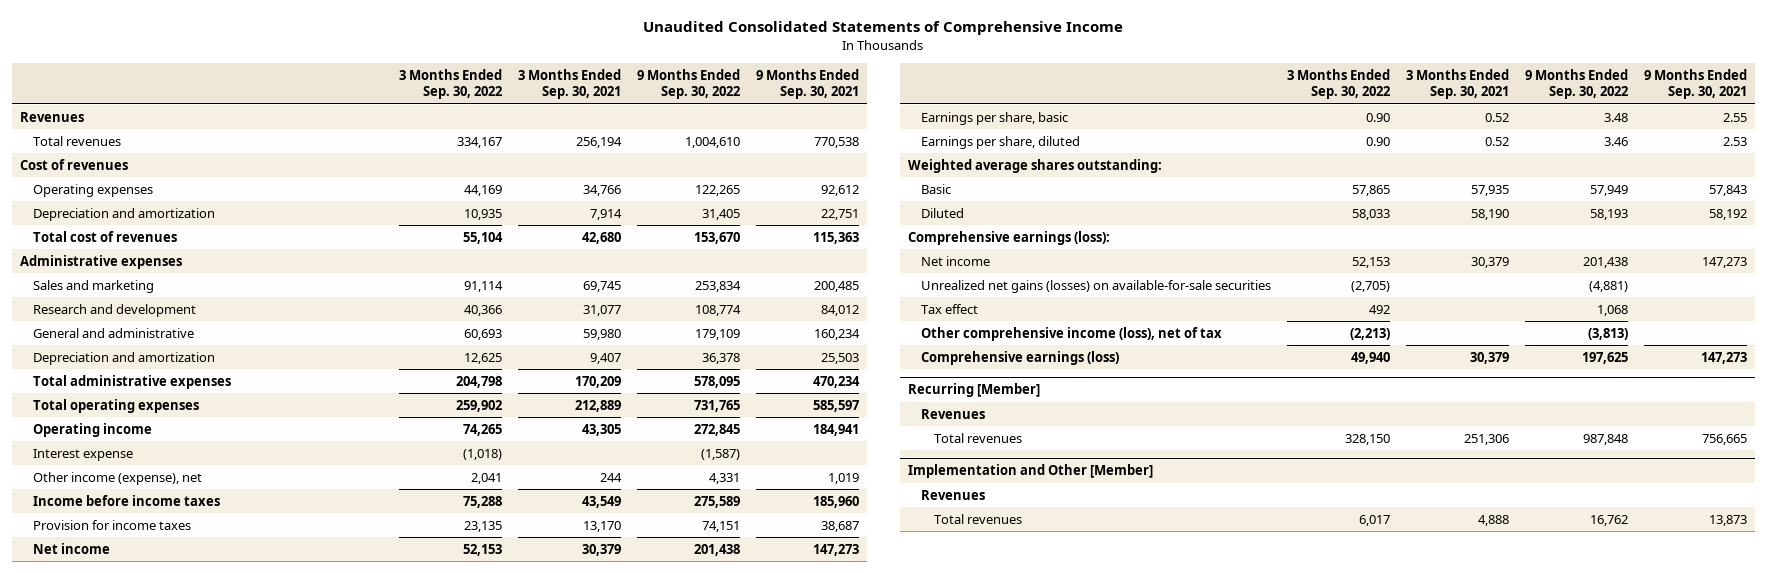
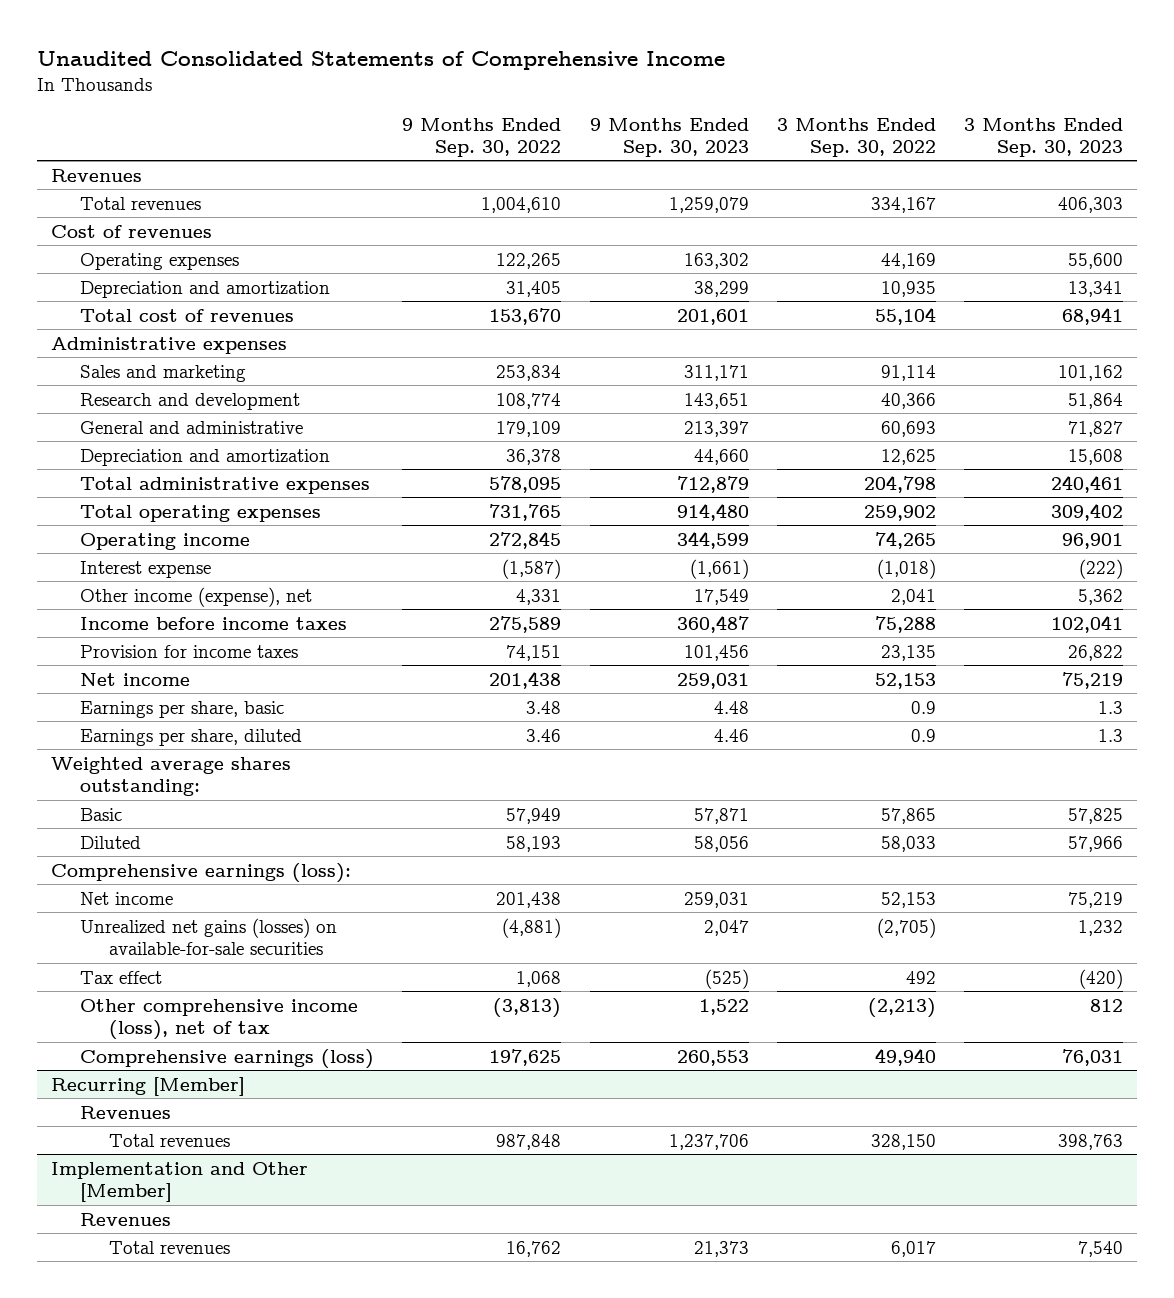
[517,68,621,100] 3 Months Ended Sep. 30, 2021 -> none
[756,68,860,100] 9 Months Ended Sep. 30, 2021 -> none
none -> [589,117,749,157] 9 Months Ended Sep. 30, 2023
none -> [964,117,1124,157] 3 Months Ended Sep. 30, 2023
[1366,112,1391,122] 0.90 -> [910,700,936,714] 0.9
[1366,136,1391,146] 0.90 -> [910,728,936,742] 0.9

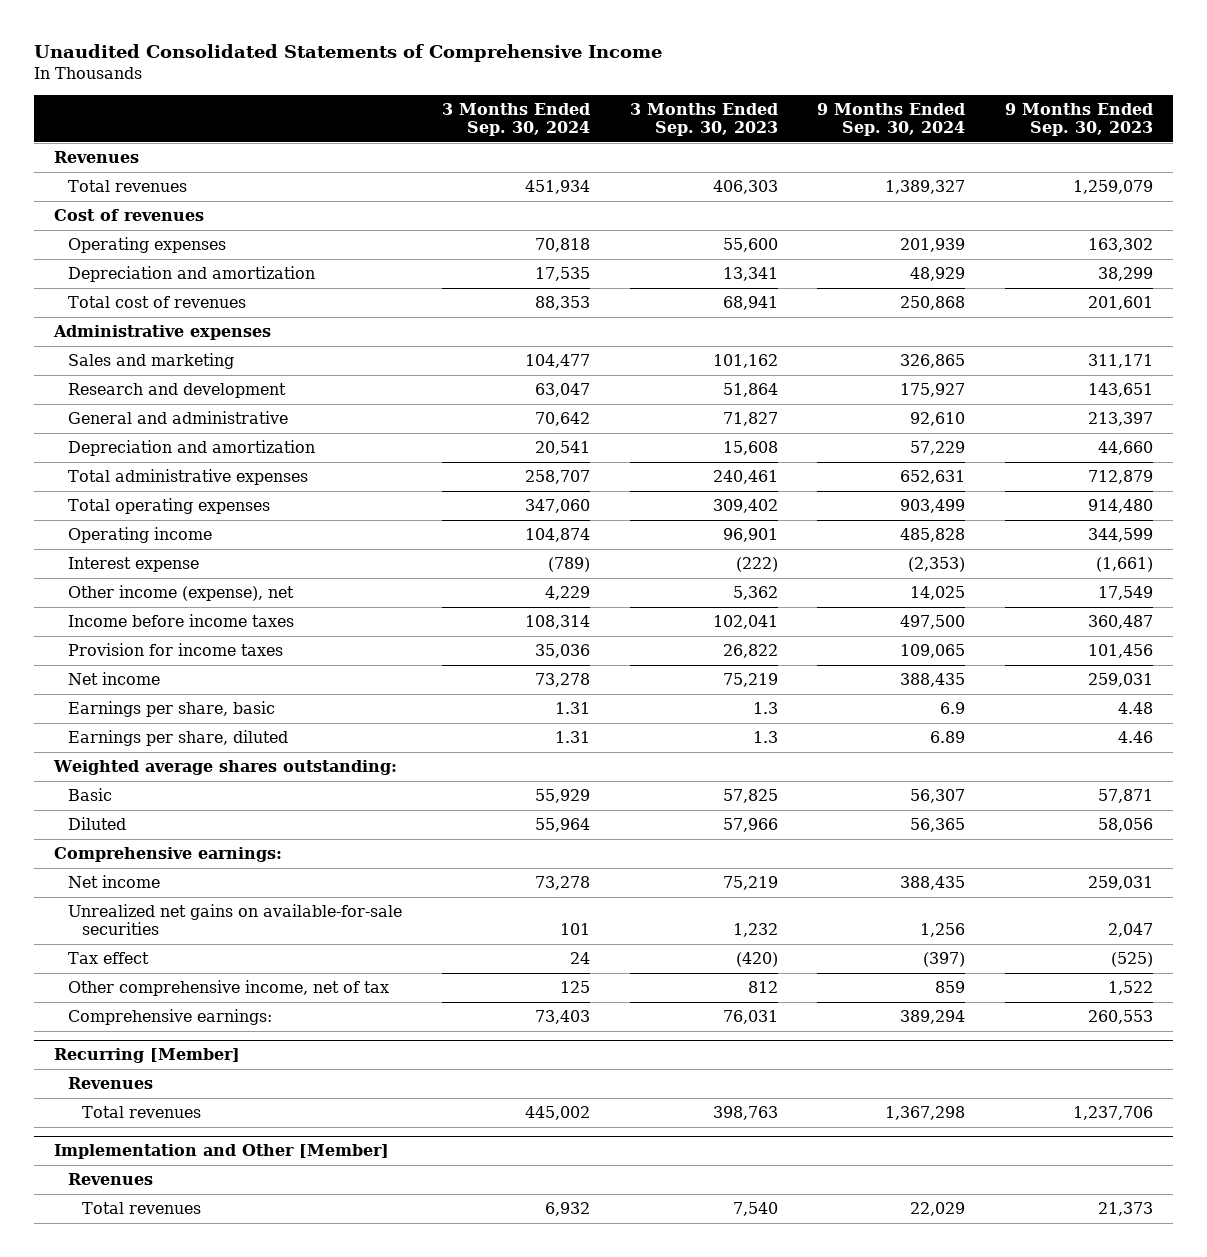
[402,117,562,157] 9 Months Ended Sep. 30, 2022 -> none
[776,117,936,157] 3 Months Ended Sep. 30, 2022 -> none
none -> [441,102,590,136] 3 Months Ended Sep. 30, 2024
none -> [817,102,966,136] 9 Months Ended Sep. 30, 2024
[50,862,351,883] Comprehensive earnings (loss): -> [54,847,283,863] Comprehensive earnings:
[80,917,338,955] Unrealized net gains (losses) on available-for-sale securities -> [67,904,402,936] Unrealized net gains on available-for-sale securities
[80,998,359,1040] Other comprehensive income (loss), net of tax -> [67,980,389,997] Other comprehensive income, net of tax
[80,1048,375,1069] Comprehensive earnings (loss) -> [67,1009,272,1026] Comprehensive earnings:

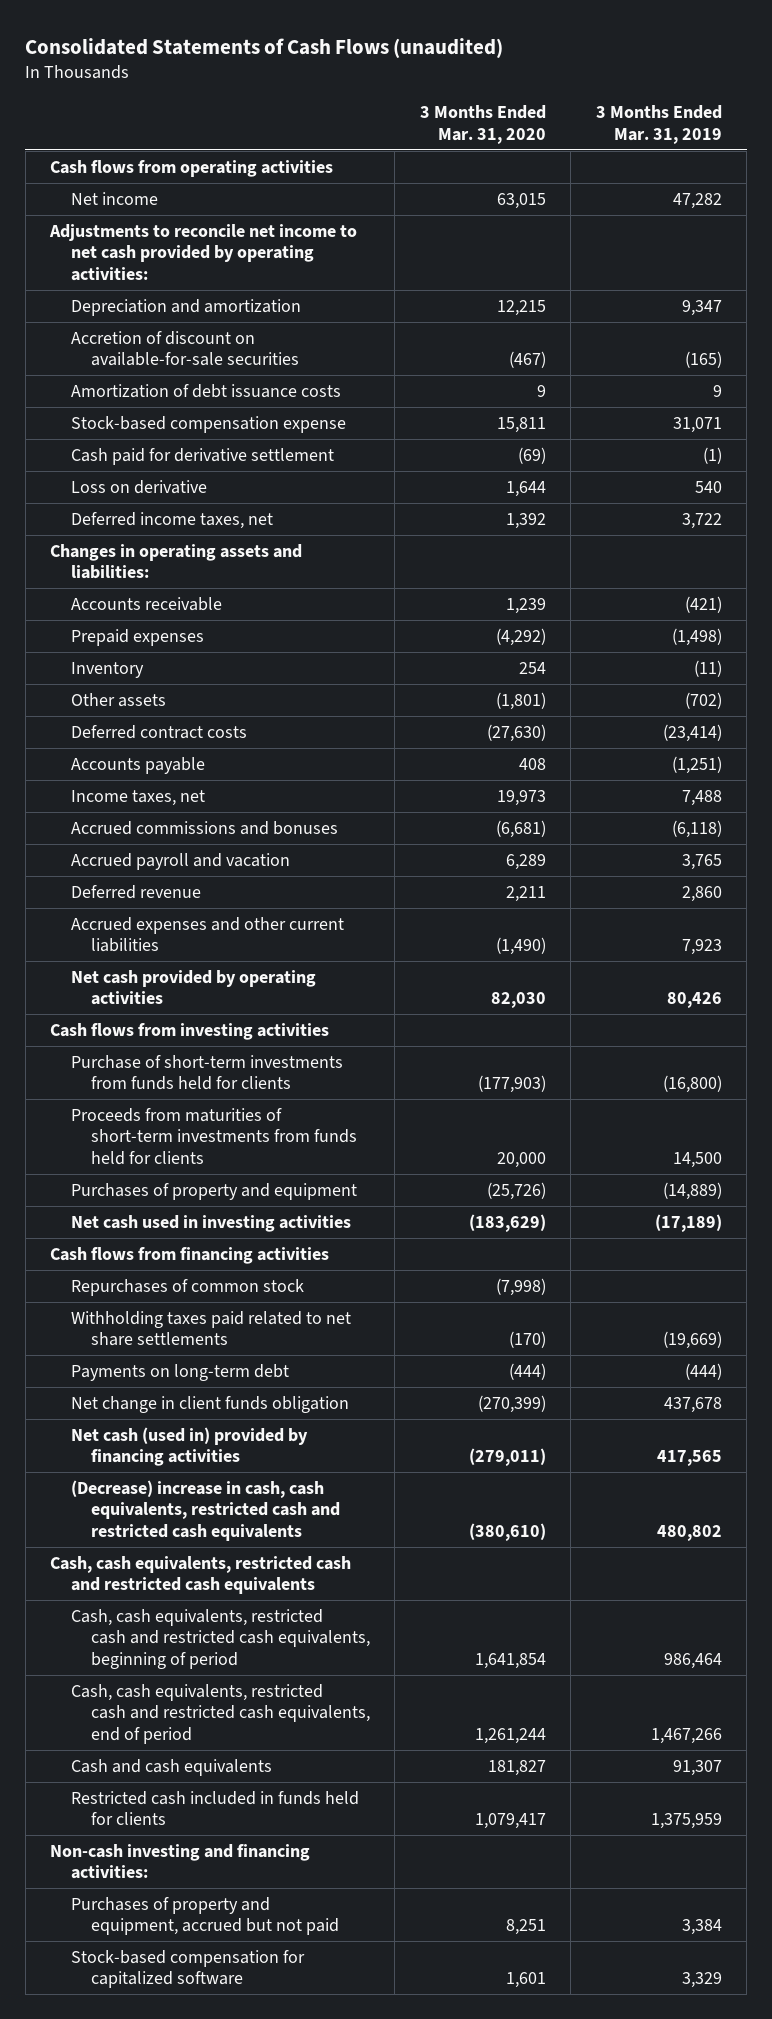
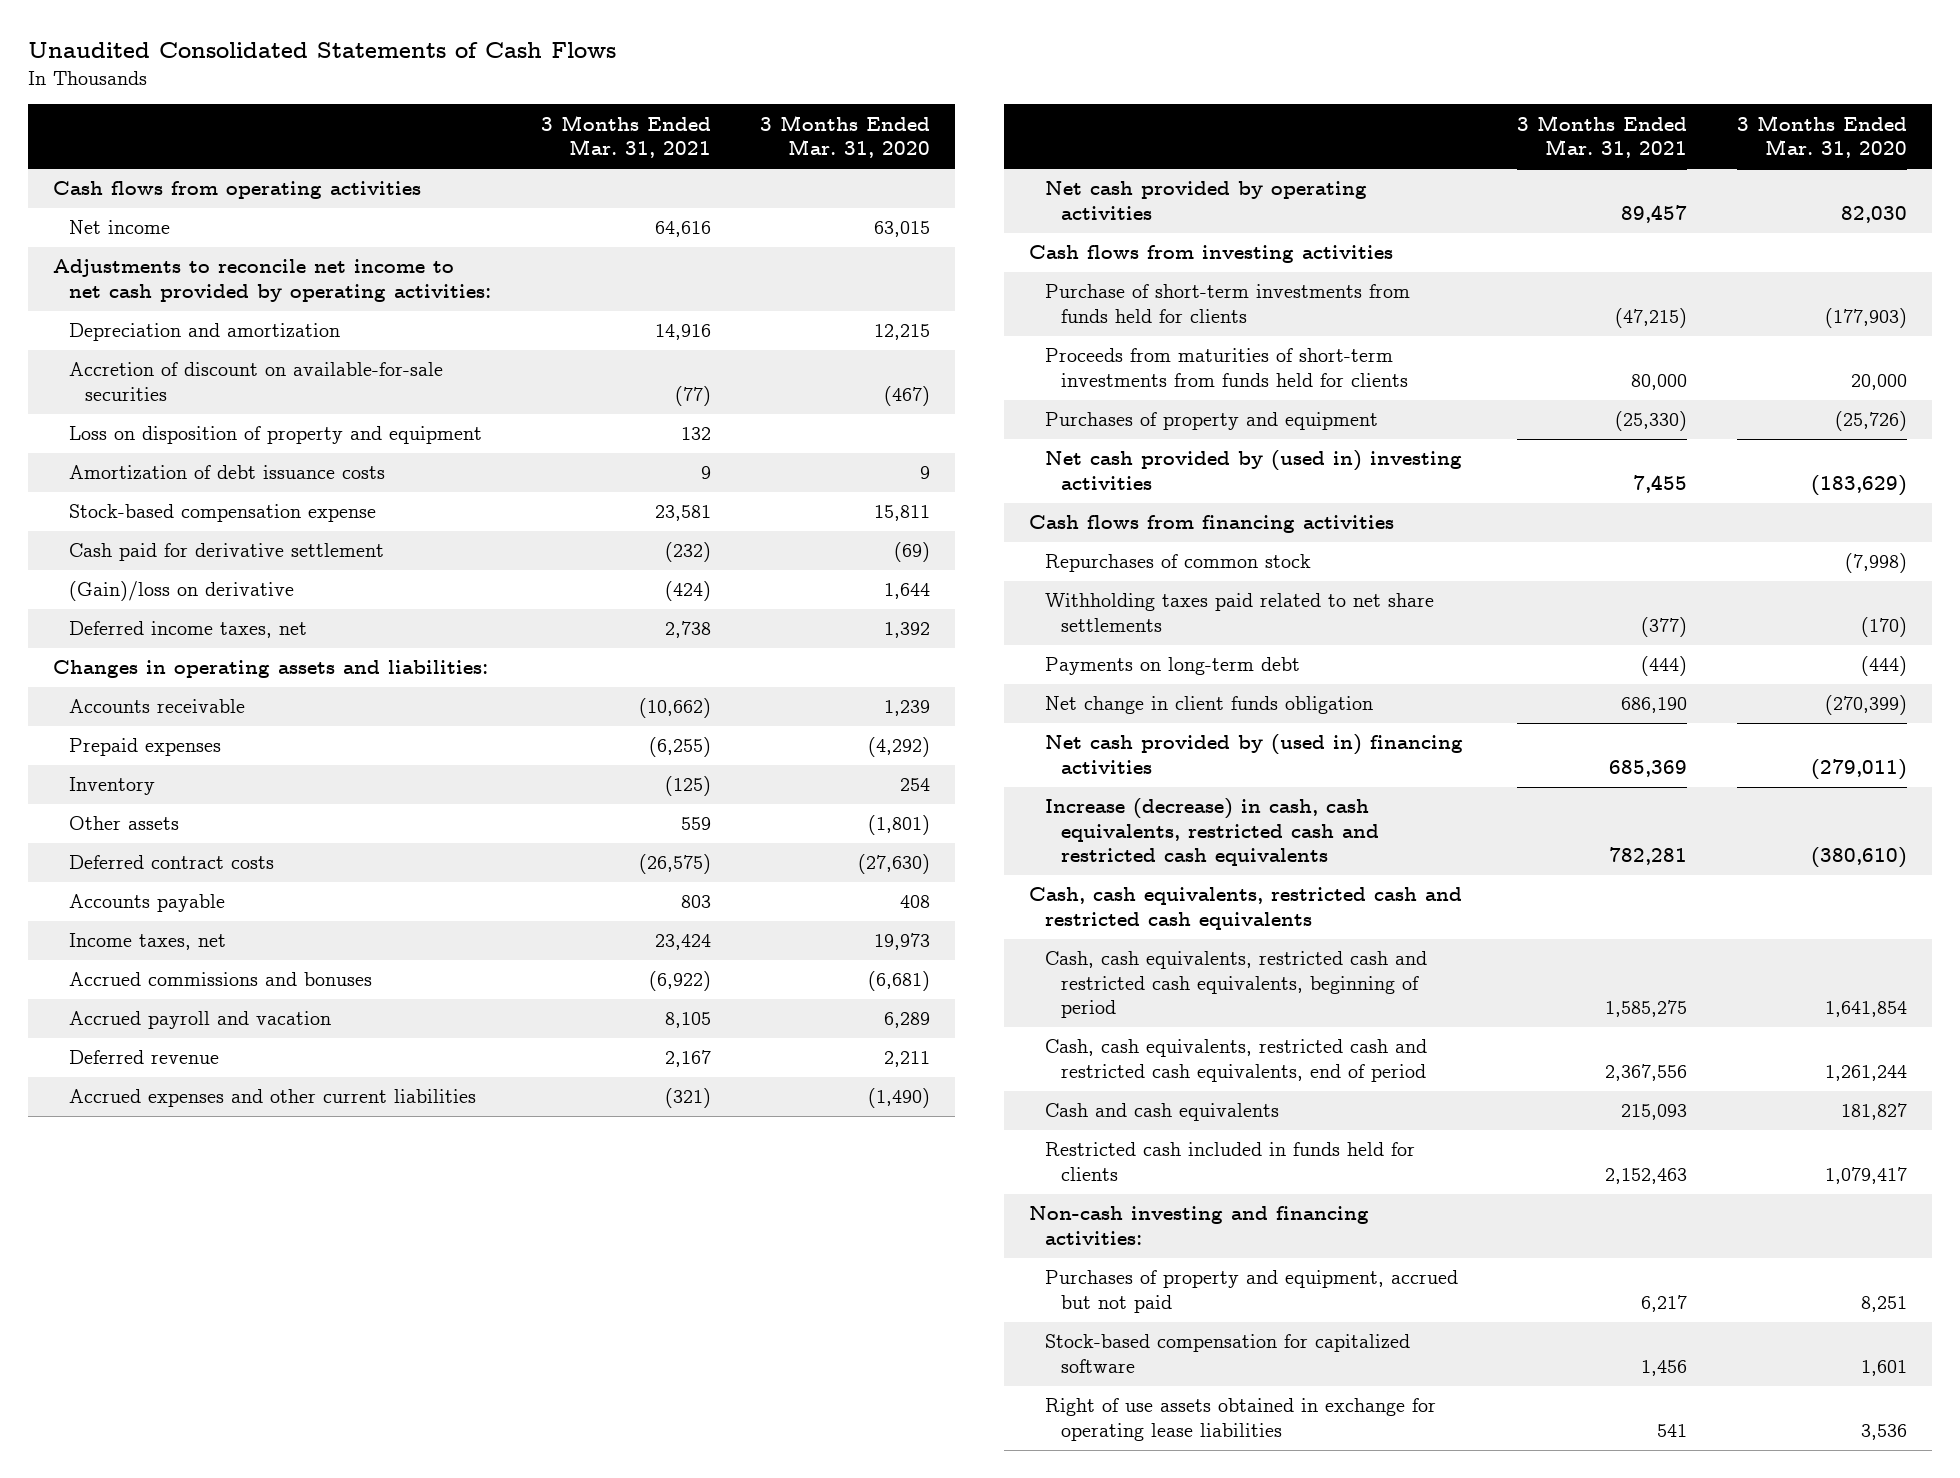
[25,37,504,58] Consolidated Statements of Cash Flows (unaudited) -> [28,42,617,59] Unaudited Consolidated Statements of Cash Flows
[595,105,722,144] 3 Months Ended Mar. 31, 2019 -> none
none -> [540,114,711,159] 3 Months Ended Mar. 31, 2021
none -> [68,426,482,445] Loss on disposition of property and equipment
[70,480,207,495] Loss on derivative -> [68,581,294,602] (Gain)/loss on derivative
[70,1215,351,1233] Net cash used in investing activities -> [1045,450,1463,490] Net cash provided by (used in) investing activities
[70,1427,308,1467] Net cash (used in) provided by financing activities -> [1045,734,1464,774] Net cash provided by (used in) financing activities
[70,1480,340,1541] (Decrease) increase in cash, cash equivalents, restricted cash and restricted cash equivalents -> [1045,798,1380,867] Increase (decrease) in cash, cash equivalents, restricted cash and restricted cash equivalents
none -> [1045,1398,1437,1441] Right of use assets obtained in exchange for operating lease liabilities

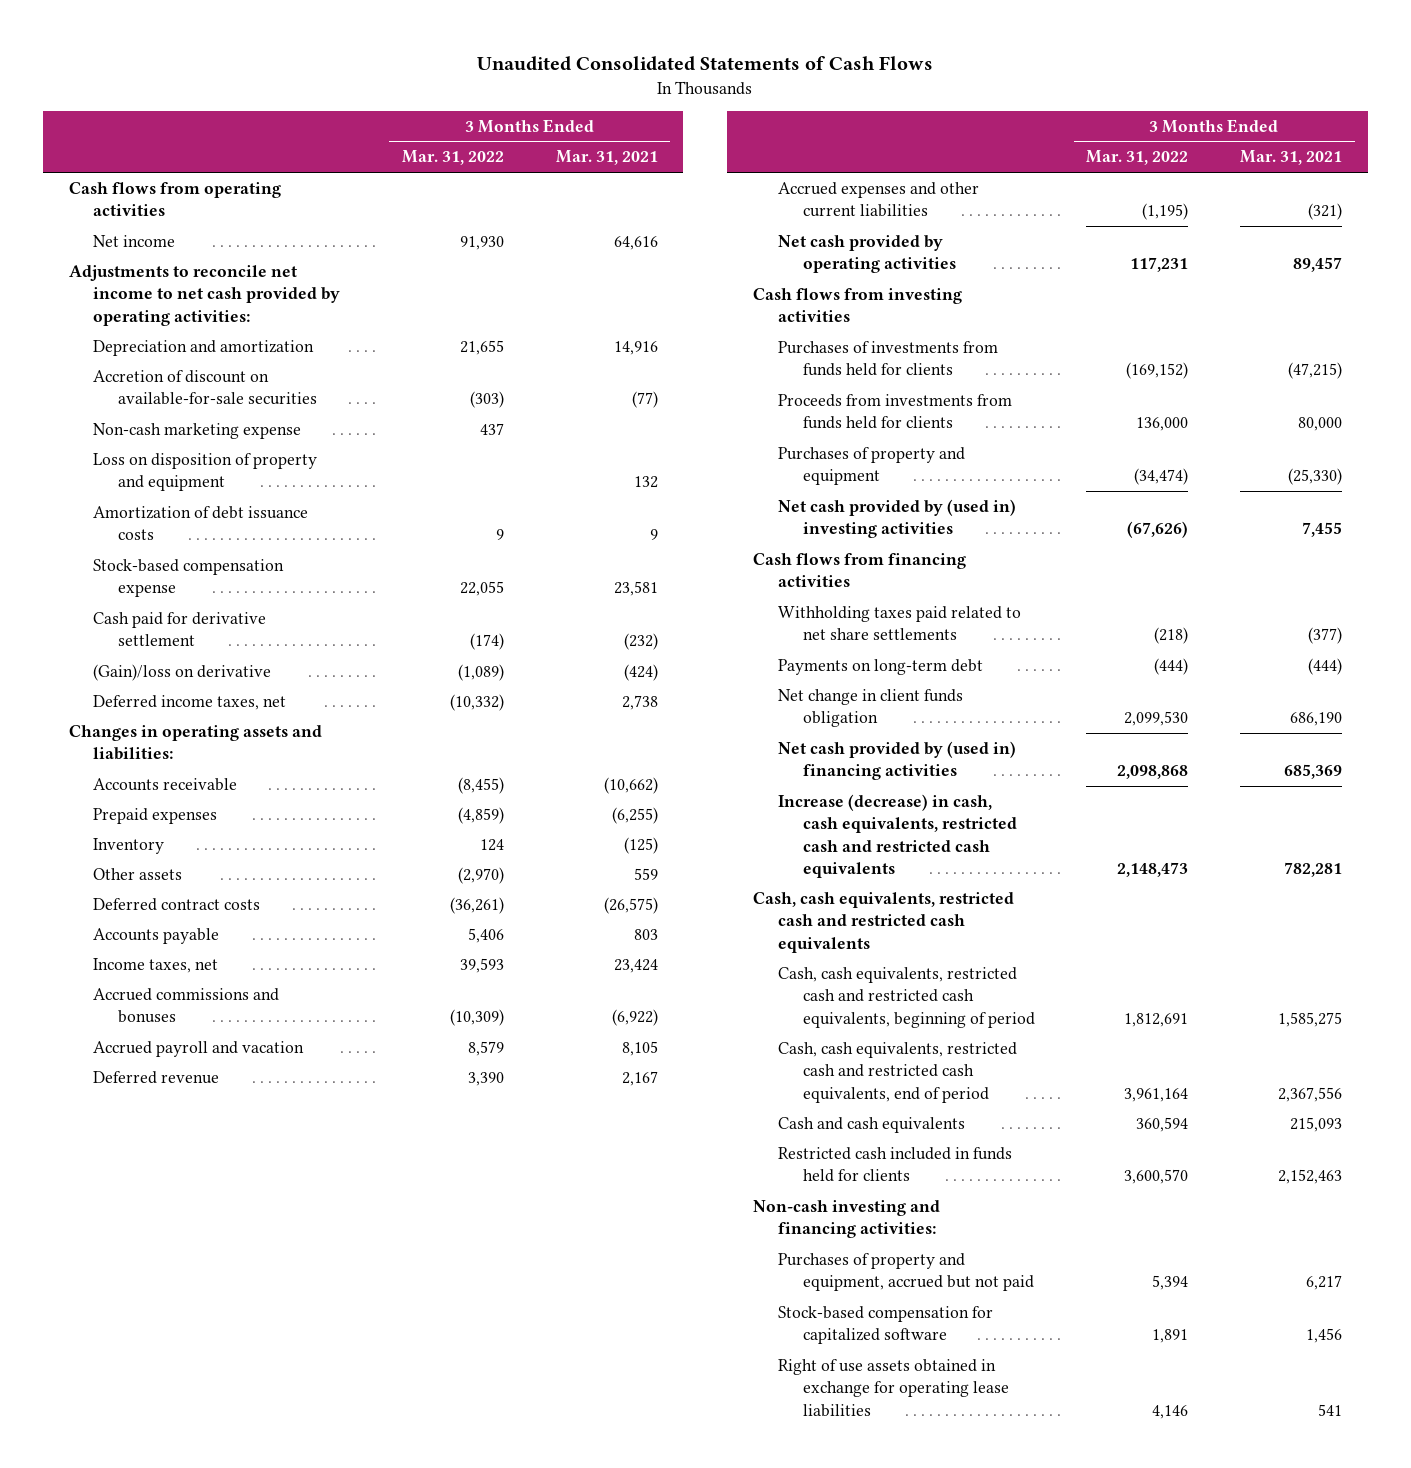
[760,114,931,159] 3 Months Ended Mar. 31, 2020 -> none
none -> [401,150,504,166] Mar. 31, 2022
none -> [93,422,302,439] Non-cash marketing expense
[1045,284,1411,323] Purchase of short-term investments from funds held for clients -> [777,340,998,377] Purchases of investments from funds held for clients
[1045,348,1409,387] Proceeds from maturities of short-term investments from funds held for clients -> [777,393,1012,430] Proceeds from investments from funds held for clients
[1045,554,1312,573] Repurchases of common stock -> none

